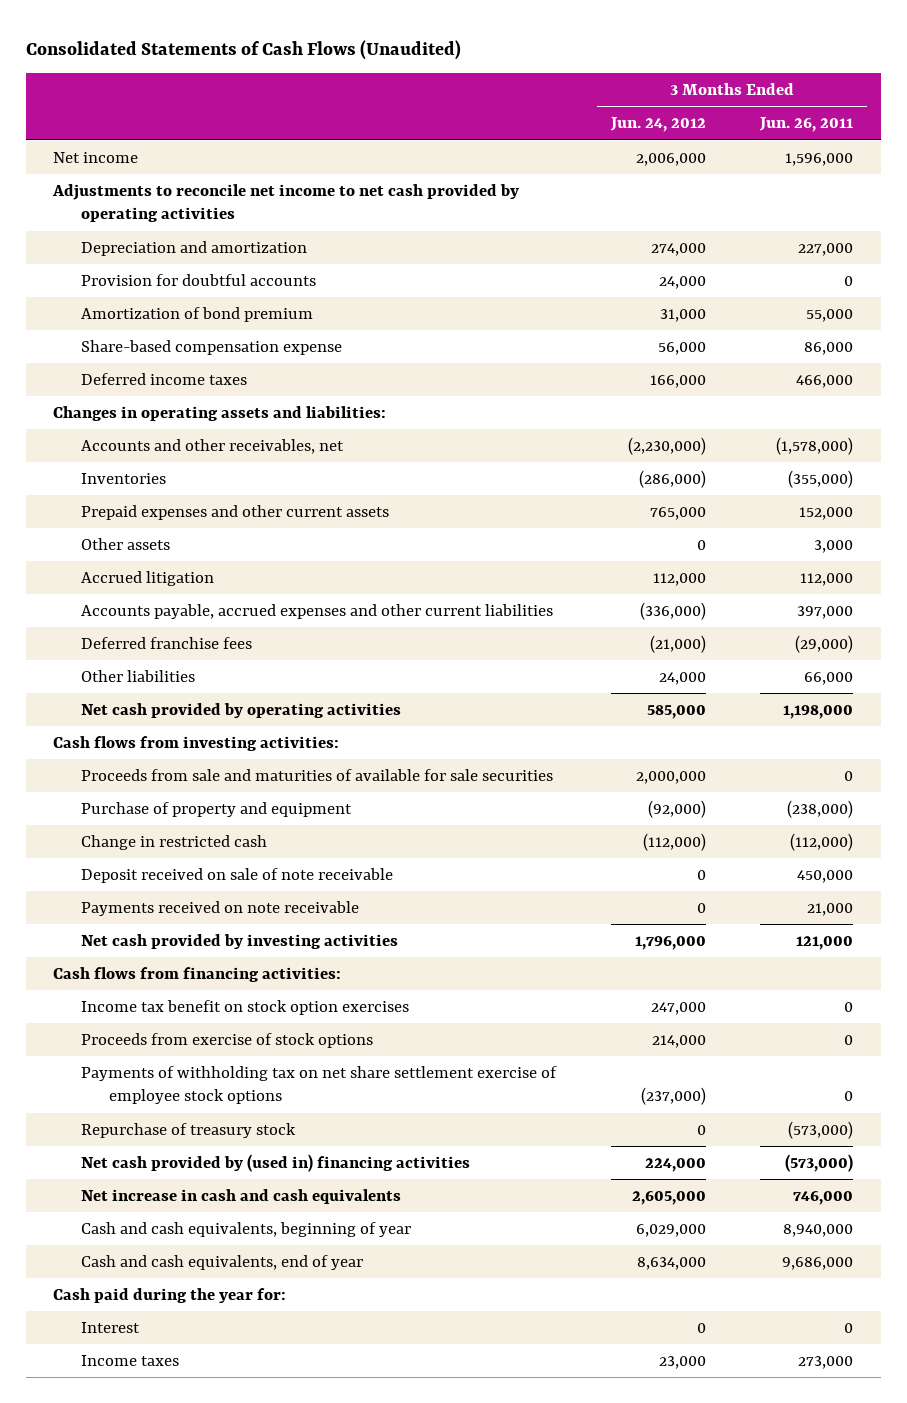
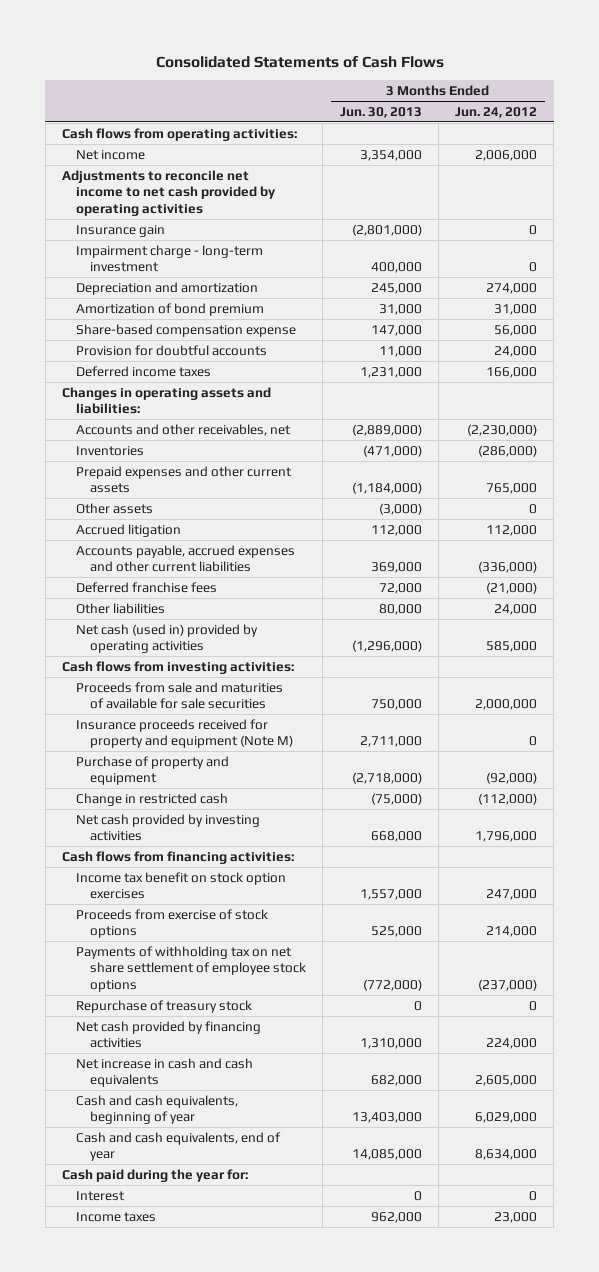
[26,39,462,60] Consolidated Statements of Cash Flows (Unaudited) -> [155,55,444,68] Consolidated Statements of Cash Flows
[759,117,854,133] Jun. 26, 2011 -> none
none -> [339,106,422,118] Jun. 30, 2013
none -> [62,127,298,141] Cash flows from operating activities:
none -> [76,224,166,237] Insurance gain
none -> [76,244,264,273] Impairment charge - long-term investment
[81,273,317,286] Provision for doubtful accounts -> [76,344,268,356] Provision for doubtful accounts
[81,702,402,718] Net cash provided by operating activities -> [76,623,259,654] Net cash (used in) provided by operating activities
none -> [76,718,294,749] Insurance proceeds received for property and equipment (Note M)
[81,867,394,883] Deposit received on sale of note receivable -> none
[81,900,360,916] Payments received on note receivable -> none
[81,1065,558,1105] Payments of withholding tax on net share settlement exercise of employee stock options -> [76,945,307,993] Payments of withholding tax on net share settlement of employee stock options
[81,1153,471,1172] Net cash provided by (used in) financing activities -> [76,1020,262,1049] Net cash provided by financing activities

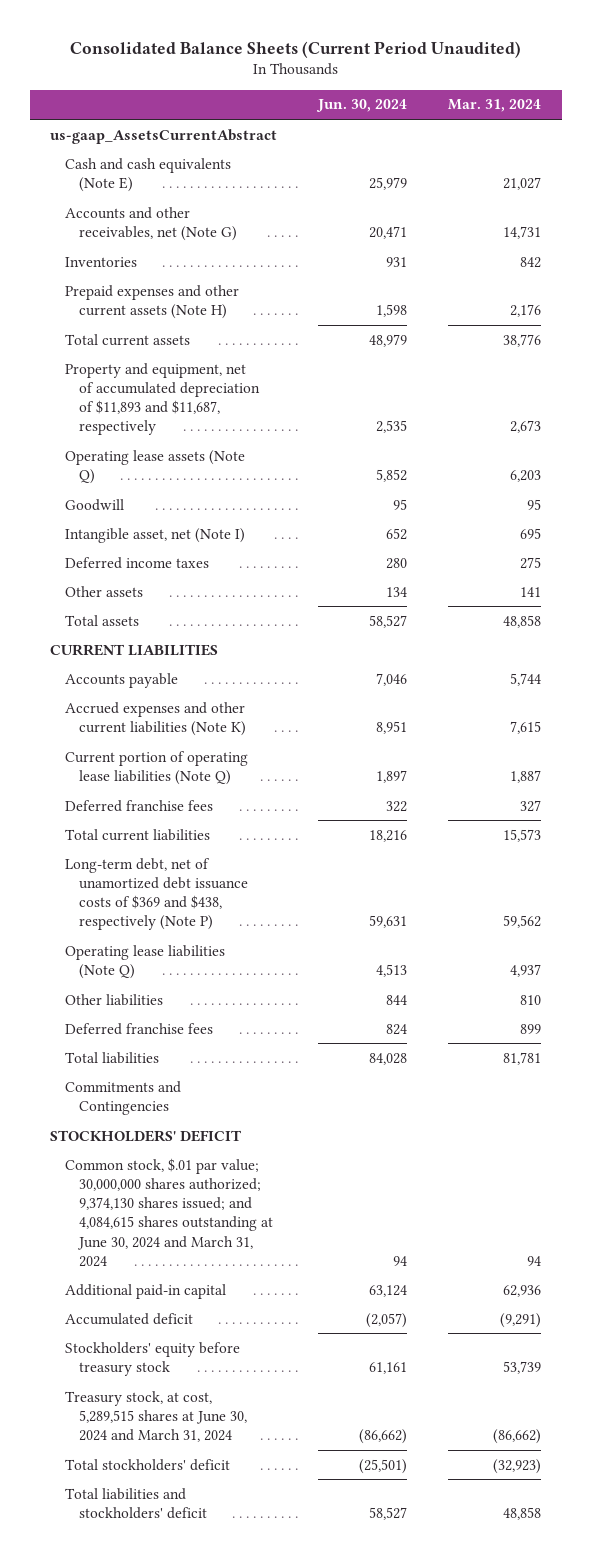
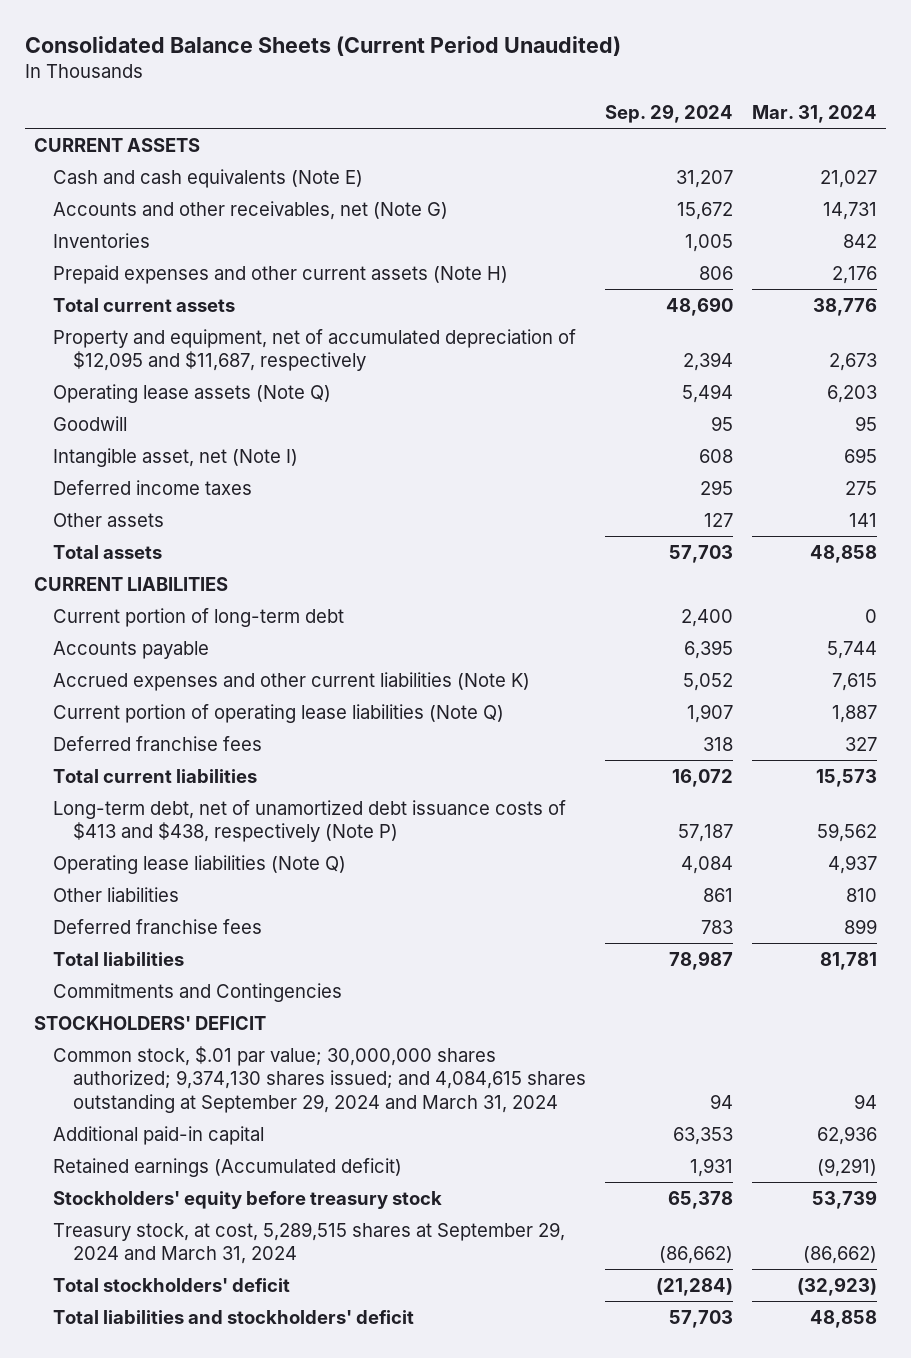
[316,99,408,113] Jun. 30, 2024 -> none
none -> [604,104,733,124] Sep. 29, 2024
[50,128,278,144] us-gaap_AssetsCurrentAbstract -> [34,137,201,152] CURRENT ASSETS
[64,362,261,436] Property and equipment, net of accumulated depreciation of $11,893 and $11,687, respectively -> [53,328,577,372] Property and equipment, net of accumulated depreciation of $12,095 and $11,687, respectively
none -> [53,607,345,627] Current portion of long-term debt
[64,857,249,931] Long-term debt, net of unamortized debt issuance costs of $369 and $438, respectively (Note P) -> [53,799,567,843] Long-term debt, net of unamortized debt issuance costs of $413 and $438, respectively (Note P)
[64,1157,274,1267] Common stock, $.01 par value; 30,000,000 shares authorized; 9,374,130 shares issued; and 4,084,615 shares outstanding at June 30, 2024 and March 31, 2024 -> [53,1045,586,1113] Common stock, $.01 par value; 30,000,000 shares authorized; 9,374,130 shares issued; and 4,084,615 shares outstanding at September 29, 2024 and March 31, 2024
[64,1312,193,1325] Accumulated deficit -> [53,1157,403,1177] Retained earnings (Accumulated deficit)
[64,1390,248,1443] Treasury stock, at cost, 5,289,515 shares at June 30, 2024 and March 31, 2024 -> [53,1221,566,1265] Treasury stock, at cost, 5,289,515 shares at September 29, 2024 and March 31, 2024

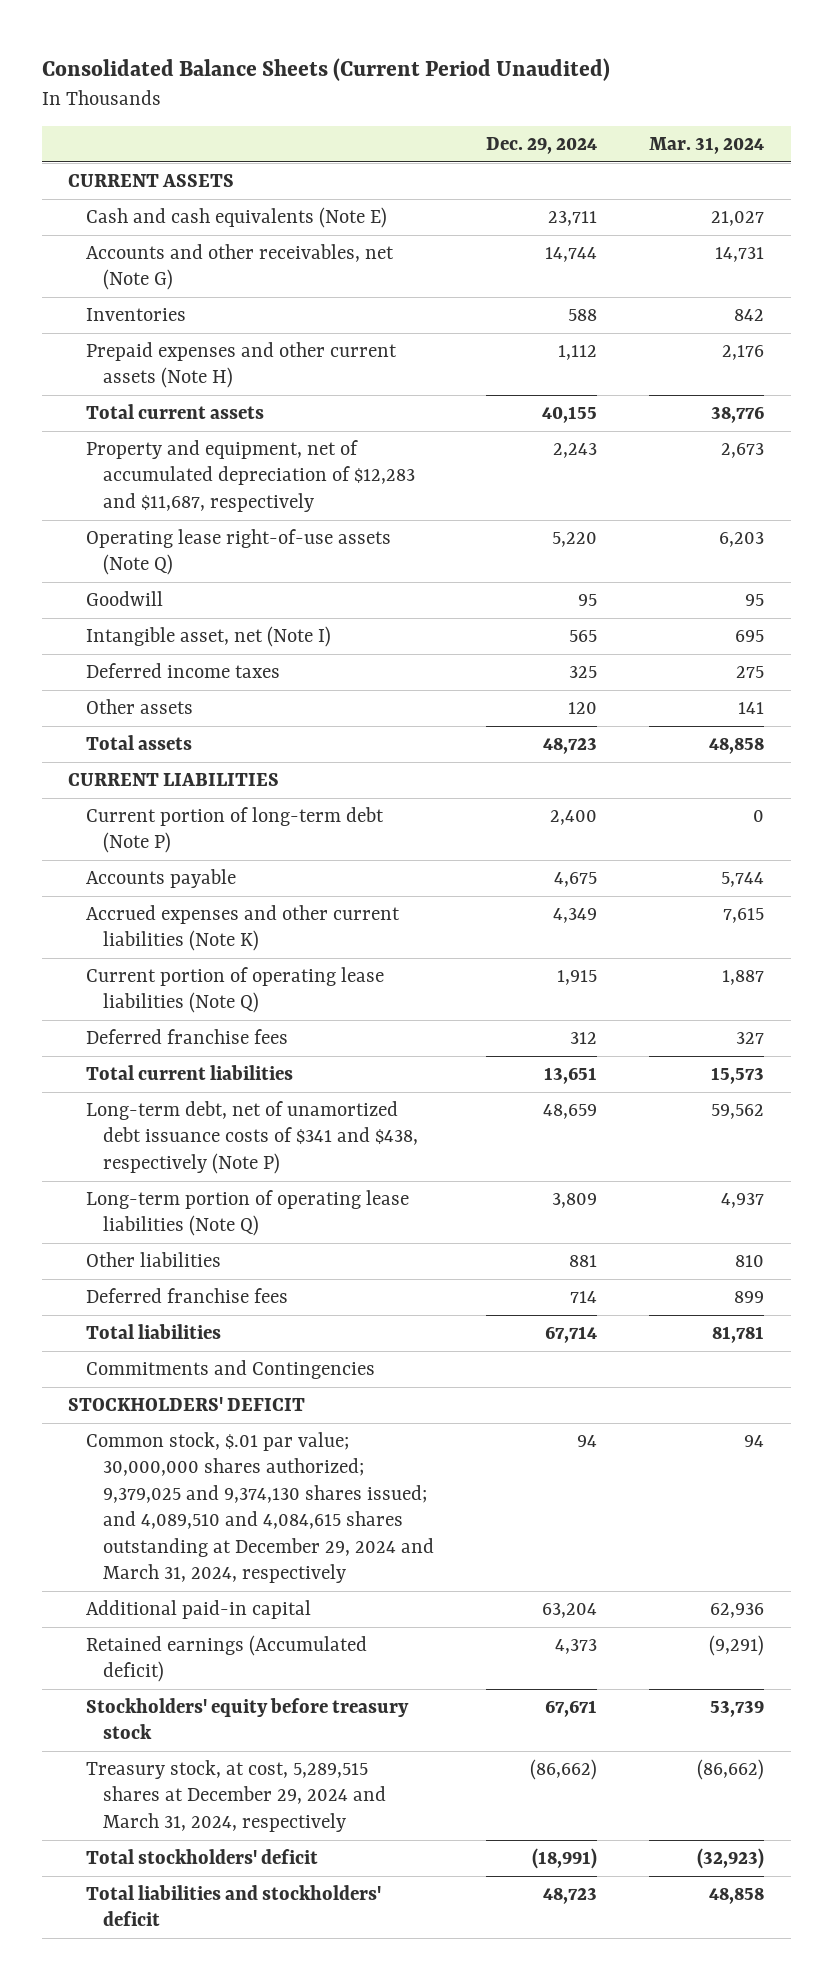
[604,104,733,124] Sep. 29, 2024 -> none
none -> [486,137,598,155] Dec. 29, 2024
[53,328,577,372] Property and equipment, net of accumulated depreciation of $12,095 and $11,687, respectively -> [85,439,415,512] Property and equipment, net of accumulated depreciation of $12,283 and $11,687, respectively
[53,383,332,403] Operating lease assets (Note Q) -> [85,528,391,576] Operating lease right-of-use assets (Note Q)
[53,607,345,627] Current portion of long-term debt -> [85,806,384,854] Current portion of long-term debt (Note P)
[53,799,567,843] Long-term debt, net of unamortized debt issuance costs of $413 and $438, respectively (Note P) -> [85,1100,418,1174] Long-term debt, net of unamortized debt issuance costs of $341 and $438, respectively (Note P)
[53,854,347,874] Operating lease liabilities (Note Q) -> [85,1189,409,1237] Long-term portion of operating lease liabilities (Note Q)
[53,1045,586,1113] Common stock, $.01 par value; 30,000,000 shares authorized; 9,374,130 shares issued; and 4,084,615 shares outstanding at September 29, 2024 and March 31, 2024 -> [85,1431,434,1584] Common stock, $.01 par value; 30,000,000 shares authorized; 9,379,025 and 9,374,130 shares issued; and 4,089,510 and 4,084,615 shares outstanding at December 29, 2024 and March 31, 2024, respectively
[53,1221,566,1265] Treasury stock, at cost, 5,289,515 shares at September 29, 2024 and March 31, 2024 -> [85,1759,386,1832] Treasury stock, at cost, 5,289,515 shares at December 29, 2024 and March 31, 2024, respectively

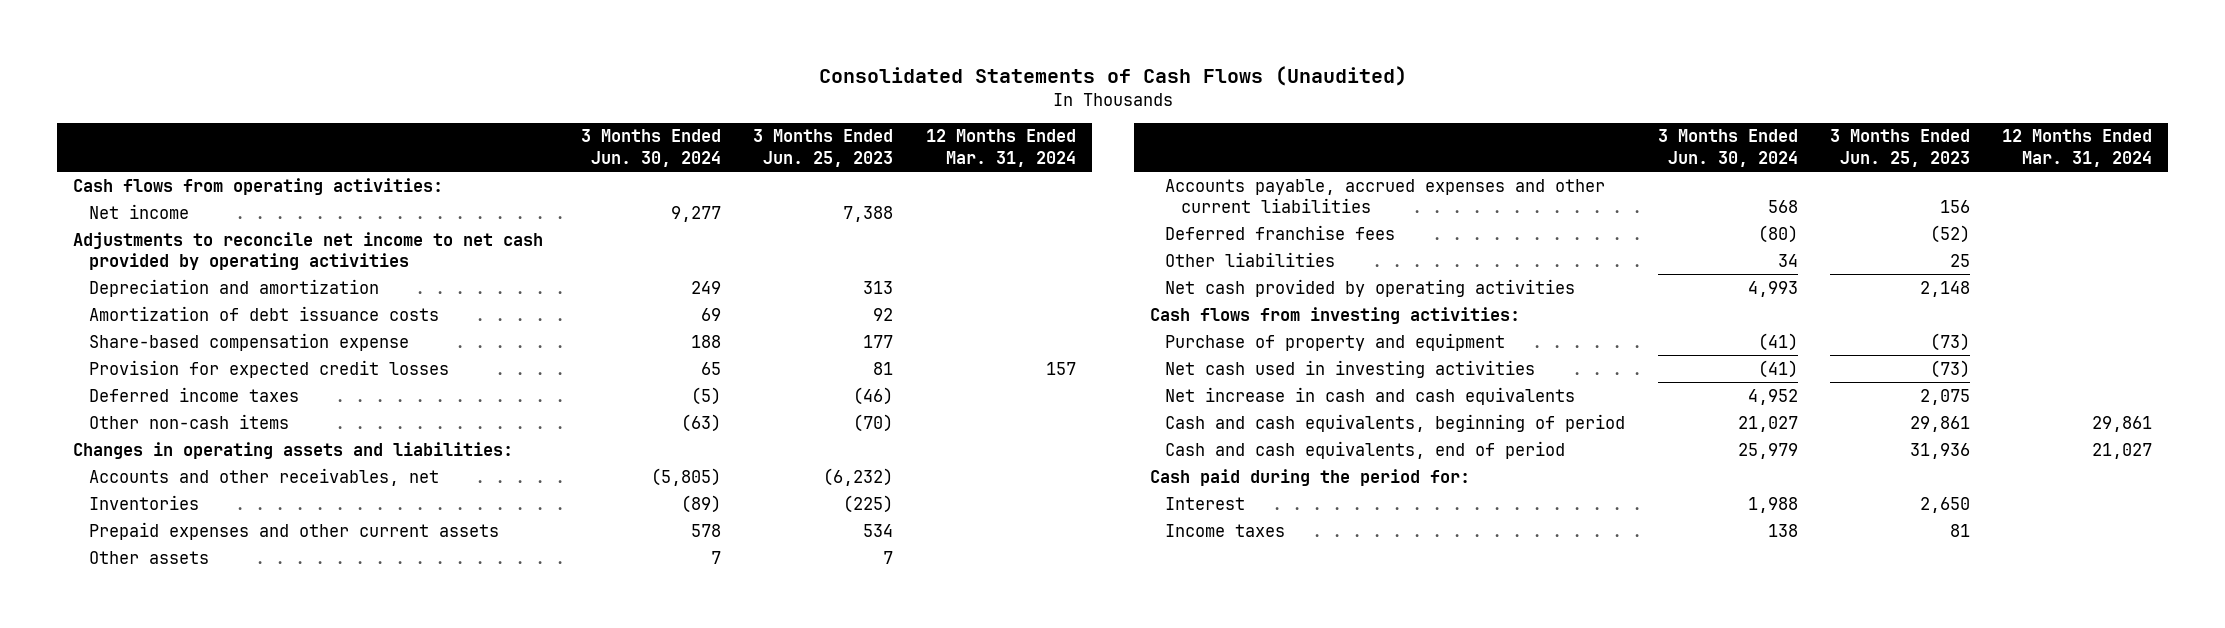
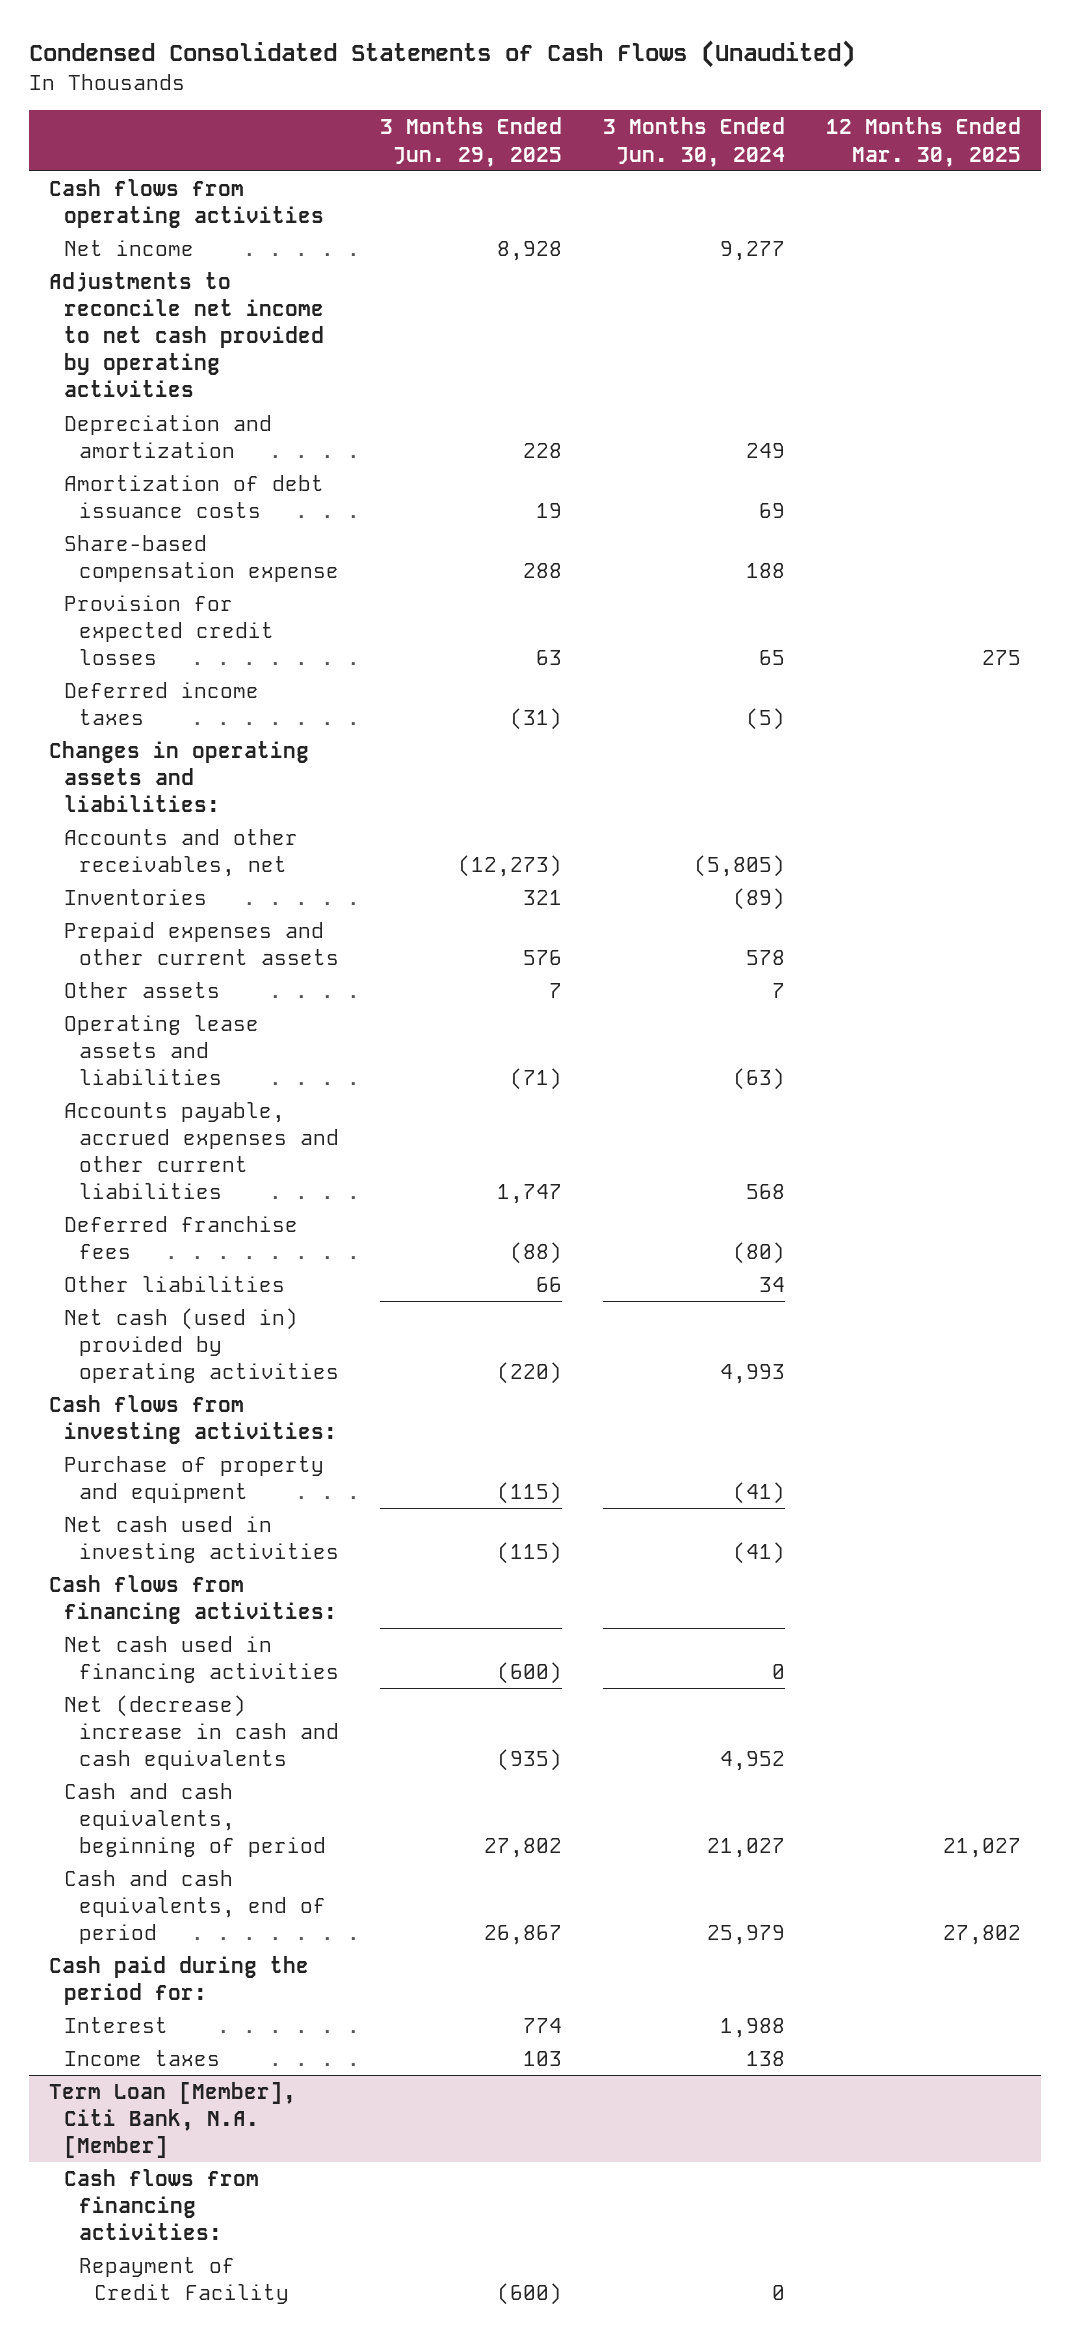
[818,66,1407,87] Consolidated Statements of Cash Flows (Unaudited) -> [28,40,855,69] Condensed Consolidated Statements of Cash Flows (Unaudited)
[753,129,894,167] 3 Months Ended Jun. 25, 2023 -> none
[925,129,1076,167] 12 Months Ended Mar. 31, 2024 -> none
none -> [380,117,563,167] 3 Months Ended Jun. 29, 2025
none -> [825,117,1021,167] 12 Months Ended Mar. 30, 2025
[73,177,444,195] Cash flows from operating activities: -> [49,179,325,229] Cash flows from operating activities
[88,413,289,429] Other non-cash items -> none
none -> [64,1015,260,1086] Operating lease assets and liabilities
[1165,278,1576,297] Net cash provided by operating activities -> [64,1308,340,1384] Net cash (used in) provided by operating activities
none -> [49,1575,338,1625] Cash flows from financing activities:
none -> [64,1636,340,1684] Net cash used in financing activities
[1165,386,1576,405] Net increase in cash and cash equivalents -> [64,1695,340,1771] Net (decrease) increase in cash and cash equivalents
none -> [49,2082,297,2159] Term Loan [Member], Citi Bank, N.A. [Member]
none -> [64,2169,260,2241] Cash flows from financing activities:
none -> [79,2257,290,2305] Repayment of Credit Facility

